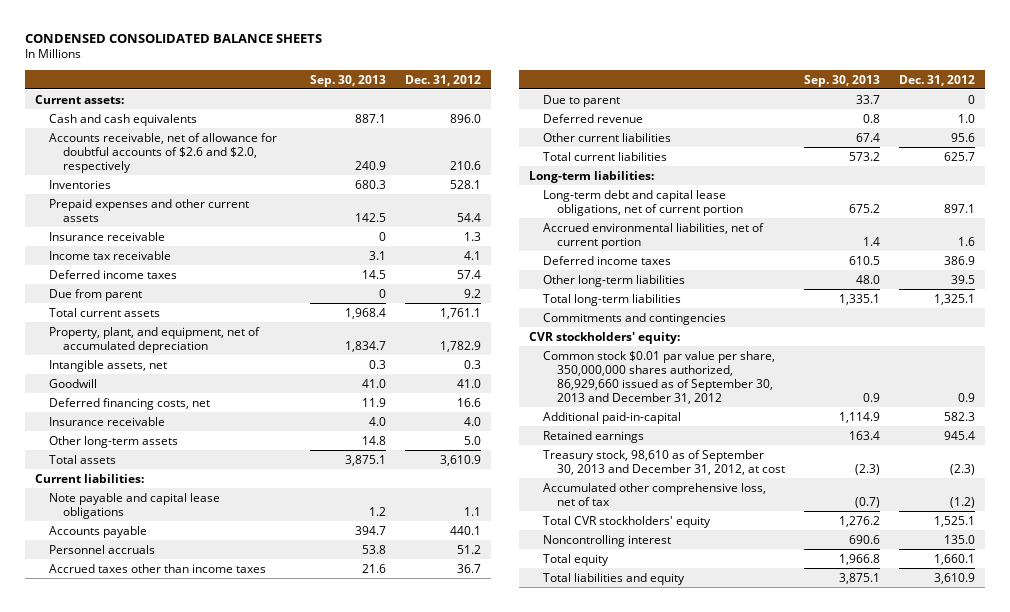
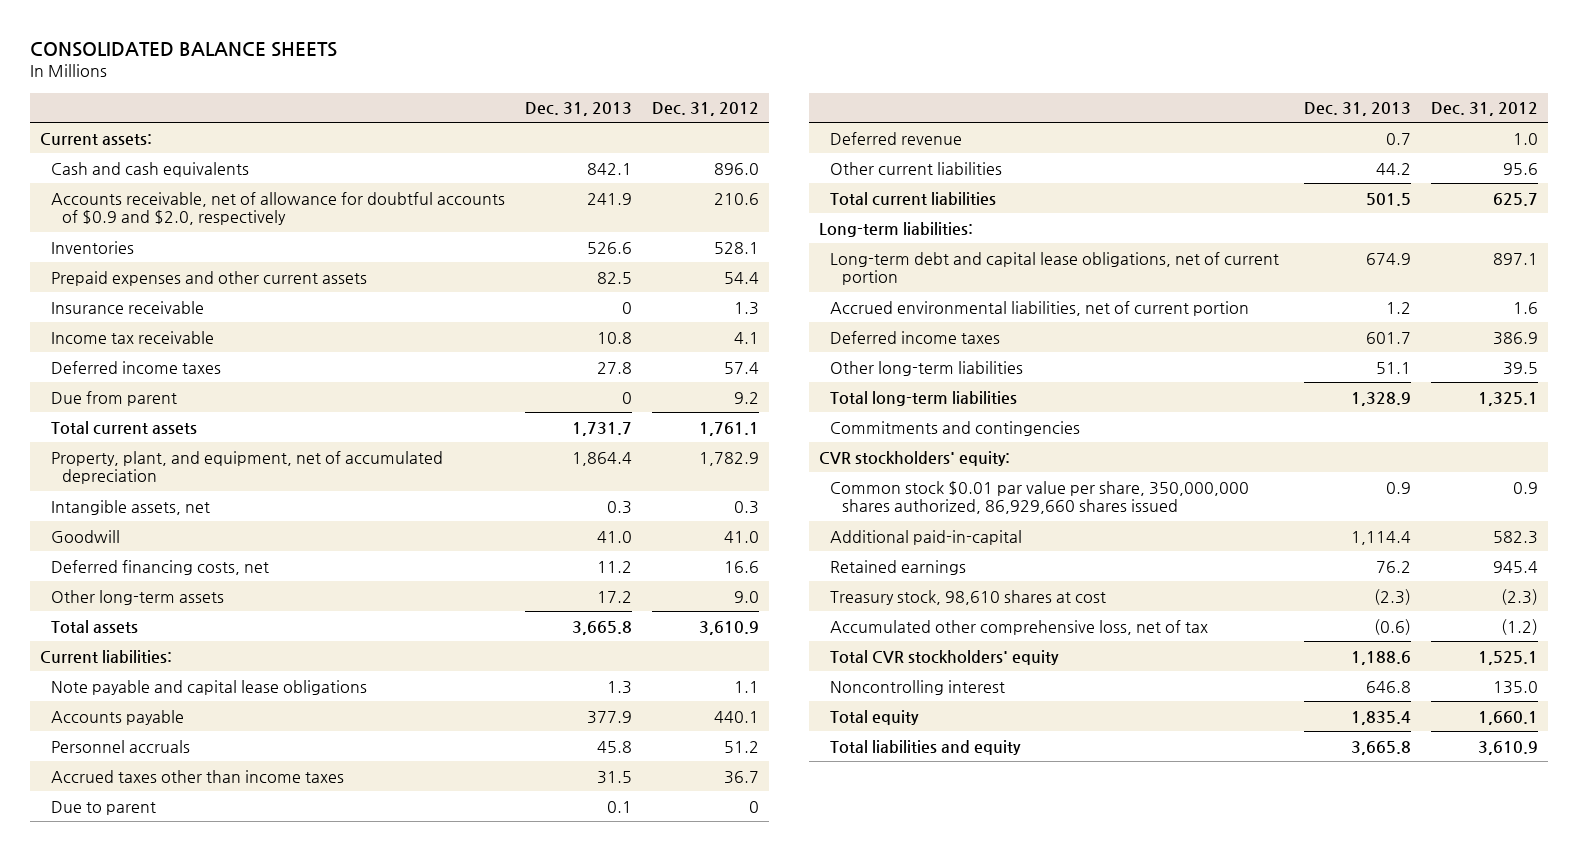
[24,33,322,43] CONDENSED CONSOLIDATED BALANCE SHEETS -> [29,41,337,57] CONSOLIDATED BALANCE SHEETS
[309,74,386,87] Sep. 30, 2013 -> none
none -> [524,102,632,117] Dec. 31, 2013
[48,132,277,173] Accounts receivable, net of allowance for doubtful accounts of $2.6 and $2.0, respectively -> [51,191,506,226] Accounts receivable, net of allowance for doubtful accounts of $0.9 and $2.0, respectively
[48,416,165,426] Insurance receivable -> none
[463,435,481,445] 5.0 -> [733,590,759,603] 9.0
[542,350,775,404] Common stock $0.01 par value per share, 350,000,000 shares authorized, 86,929,660 issued as of September 30, 2013 and December 31, 2012 -> [830,480,1250,515] Common stock $0.01 par value per share, 350,000,000 shares authorized, 86,929,660 shares issued
[542,449,785,475] Treasury stock, 98,610 as of September 30, 2013 and December 31, 2012, at cost -> [830,589,1107,605] Treasury stock, 98,610 shares at cost

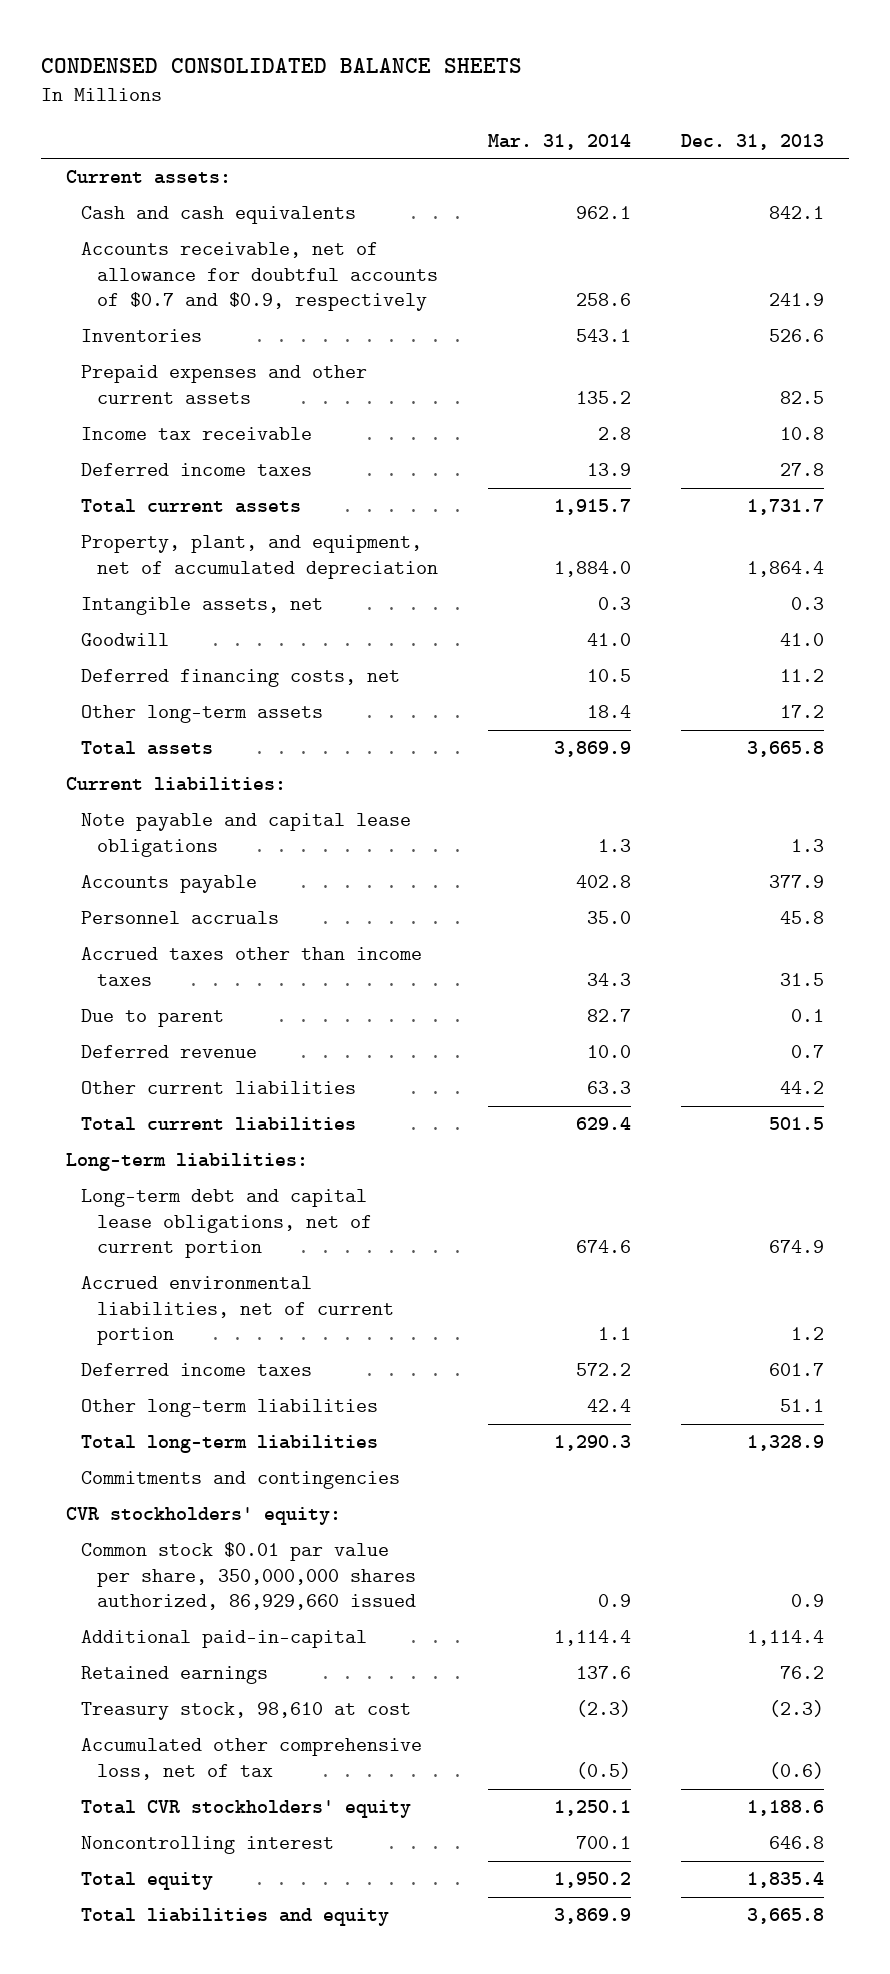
[29,41,337,57] CONSOLIDATED BALANCE SHEETS -> [40,58,522,74] CONDENSED CONSOLIDATED BALANCE SHEETS
[651,102,759,117] Dec. 31, 2012 -> none
none -> [487,133,631,150] Mar. 31, 2014
[51,191,506,226] Accounts receivable, net of allowance for doubtful accounts of $0.9 and $2.0, respectively -> [81,242,438,311] Accounts receivable, net of allowance for doubtful accounts of $0.7 and $0.9, respectively
[51,300,205,314] Insurance receivable -> none
[51,390,178,406] Due from parent -> none
[830,480,1250,515] Common stock $0.01 par value per share, 350,000,000 shares authorized, 86,929,660 shares issued -> [81,1542,416,1610] Common stock $0.01 par value per share, 350,000,000 shares authorized, 86,929,660 issued
[830,589,1107,605] Treasury stock, 98,610 shares at cost -> [81,1702,412,1721] Treasury stock, 98,610 at cost

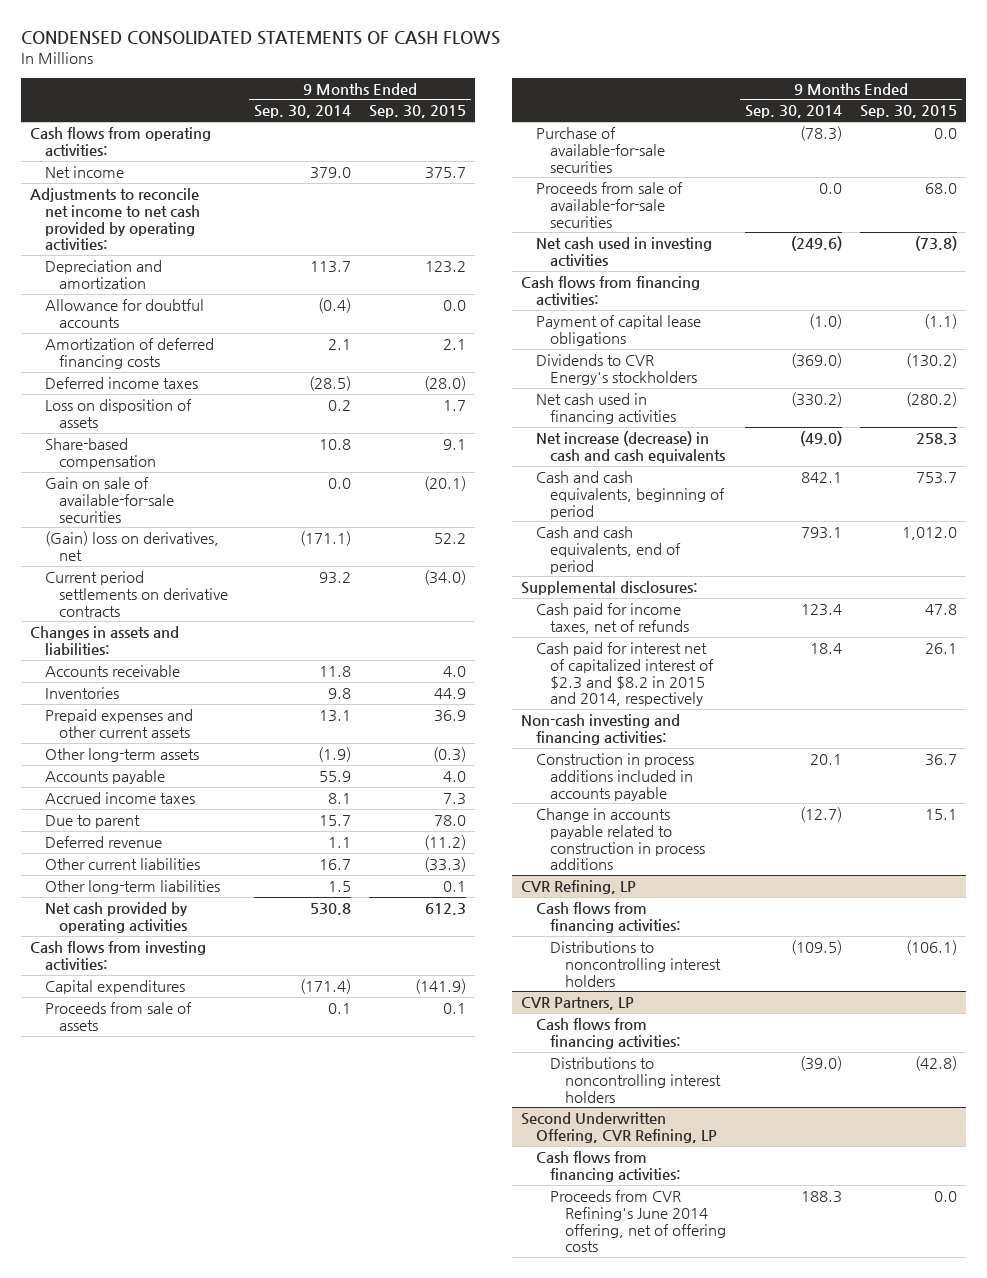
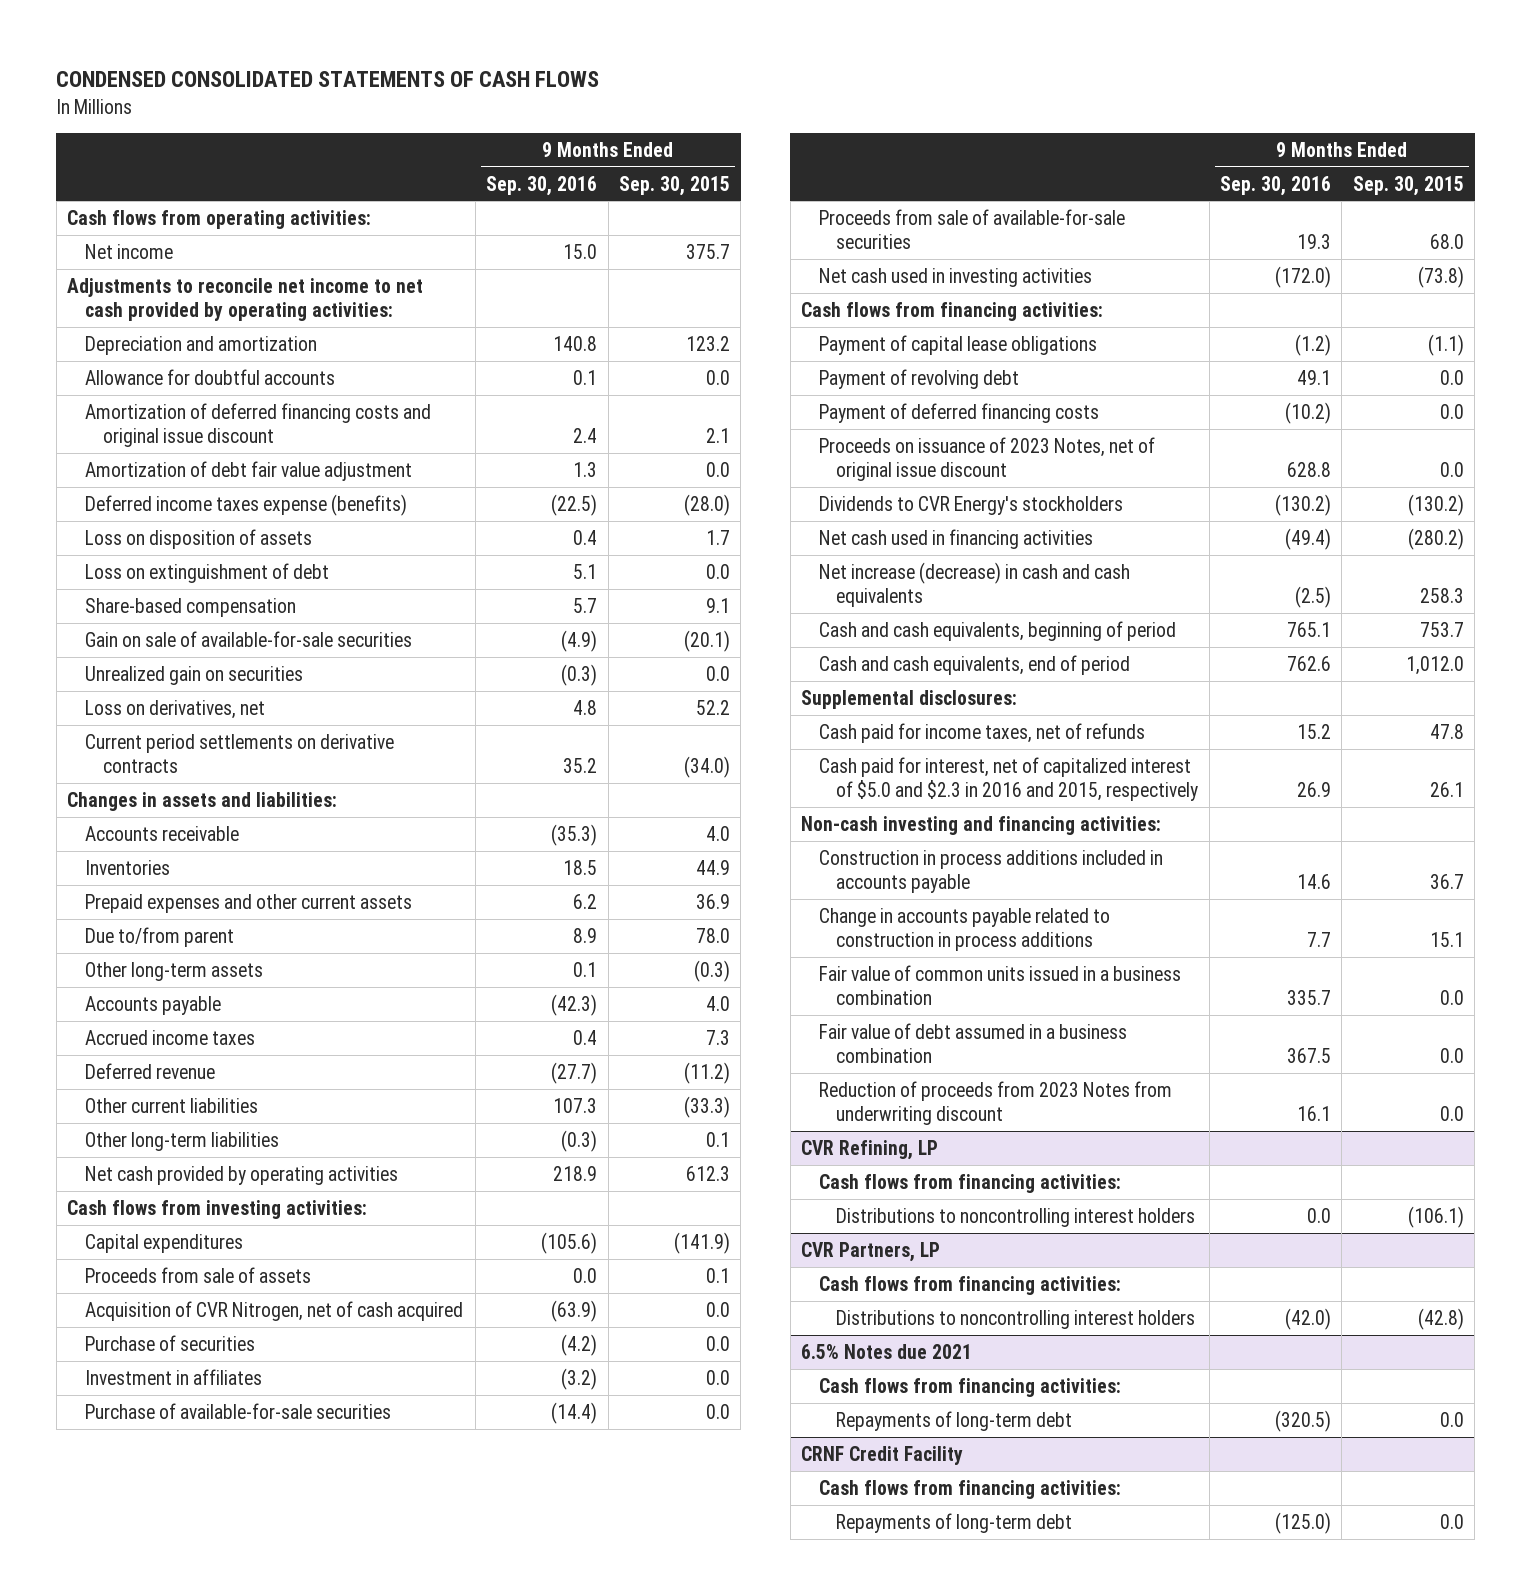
[253,105,351,119] Sep. 30, 2014 -> none
none -> [486,175,598,196] Sep. 30, 2016
[44,337,214,369] Amortization of deferred financing costs -> [84,402,431,448] Amortization of deferred financing costs and original issue discount
none -> [84,460,412,481] Amortization of debt fair value adjustment
[44,376,198,389] Deferred income taxes -> [84,493,407,516] Deferred income taxes expense (benefits)
none -> [84,562,329,583] Loss on extinguishment of debt
none -> [84,665,303,685] Unrealized gain on securities
[44,530,219,561] (Gain) loss on derivatives, net -> [84,699,265,719] Loss on derivatives, net
none -> [84,926,234,947] Due to/from parent
[44,814,140,828] Due to parent -> none
none -> [84,1300,463,1321] Acquisition of CVR Nitrogen, net of cash acquired
none -> [84,1334,255,1351] Purchase of securities
none -> [84,1368,262,1385] Investment in affiliates
none -> [818,368,1019,389] Payment of revolving debt
none -> [818,402,1099,423] Payment of deferred financing costs
none -> [818,436,1155,482] Proceeds on issuance of 2023 Notes, net of original issue discount
[535,641,715,707] Cash paid for interest net of capitalized interest of $2.3 and $8.2 in 2015 and 2014, respectively -> [818,756,1199,802] Cash paid for interest, net of capitalized interest of $5.0 and $2.3 in 2016 and 2015, respectively
none -> [818,964,1181,1006] Fair value of common units issued in a business combination
none -> [818,1022,1127,1064] Fair value of debt assumed in a business combination
none -> [818,1080,1172,1126] Reduction of proceeds from 2023 Notes from underwriting discount
[521,1111,717,1143] Second Underwritten Offering, CVR Refining, LP -> none
none -> [801,1343,973,1359] 6.5% Notes due 2021
[550,1189,726,1253] Proceeds from CVR Refining's June 2014 offering, net of offering costs -> none
none -> [836,1410,1073,1431] Repayments of long-term debt
none -> [801,1445,964,1465] CRNF Credit Facility
none -> [818,1479,1121,1499] Cash flows from financing activities:
none -> [836,1512,1073,1533] Repayments of long-term debt

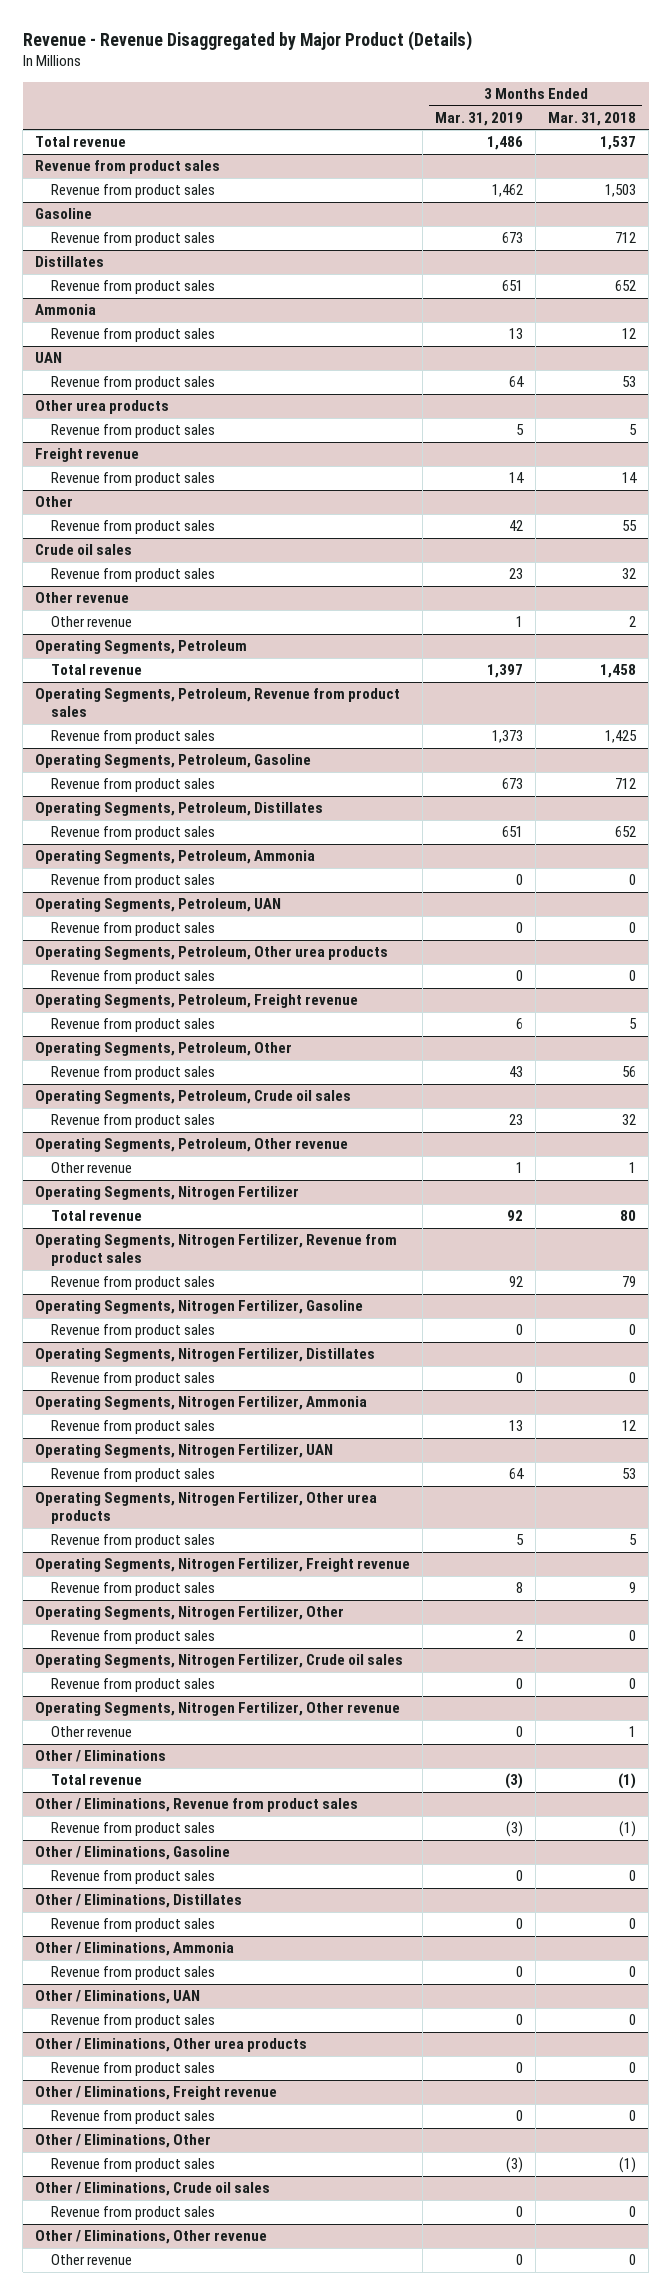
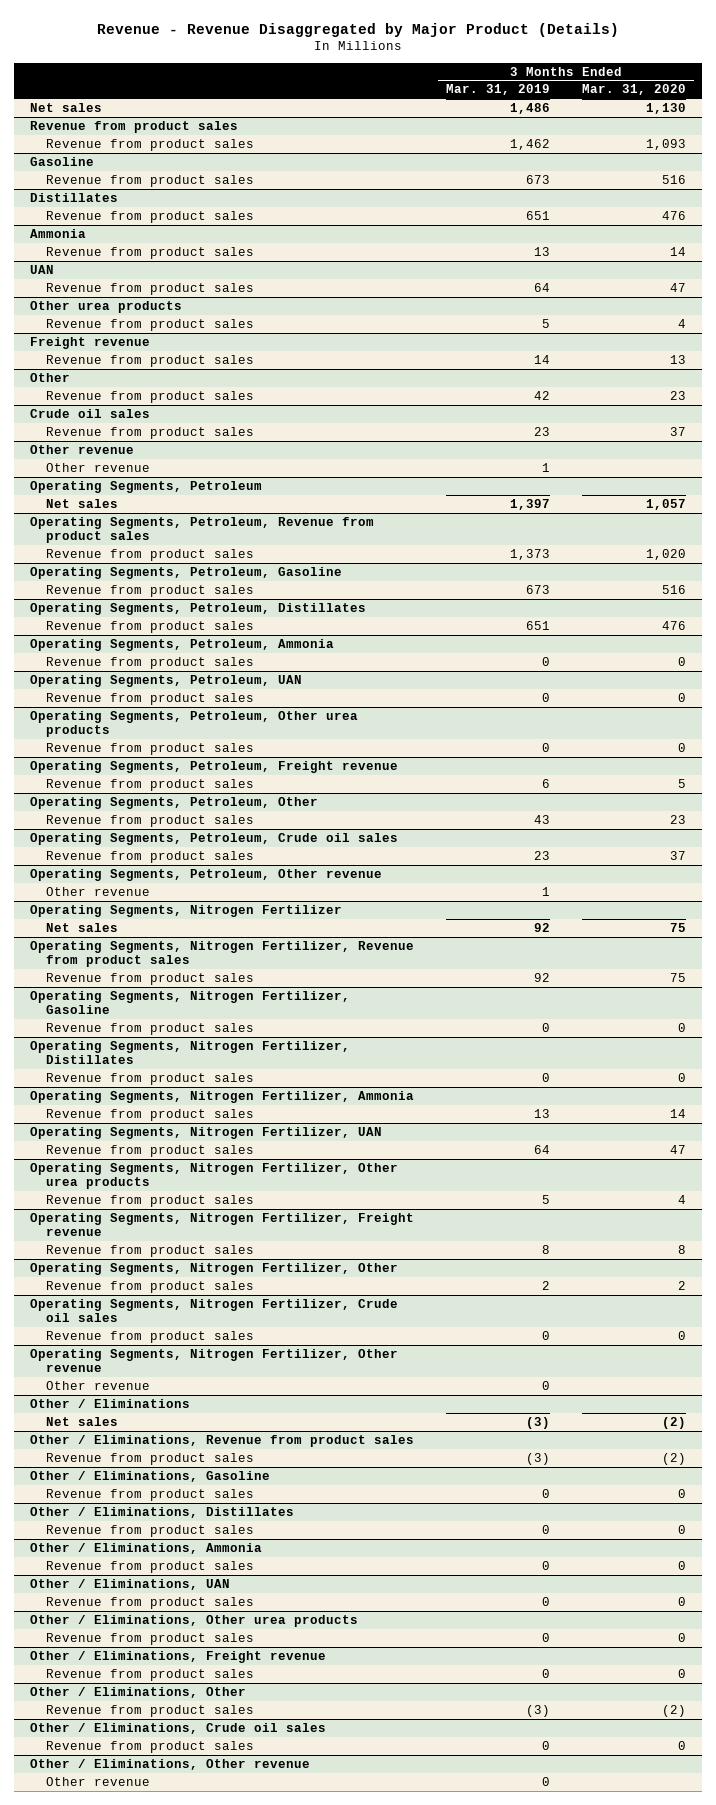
[548,111,637,126] Mar. 31, 2018 -> none
none -> [581,84,686,96] Mar. 31, 2020
[35,136,127,148] Total revenue -> [30,102,103,112] Net sales
[50,664,142,676] Total revenue -> [46,498,119,508] Net sales
[50,1210,142,1222] Total revenue -> [46,922,119,932] Net sales
[50,1774,142,1786] Total revenue -> [46,1416,119,1426] Net sales

